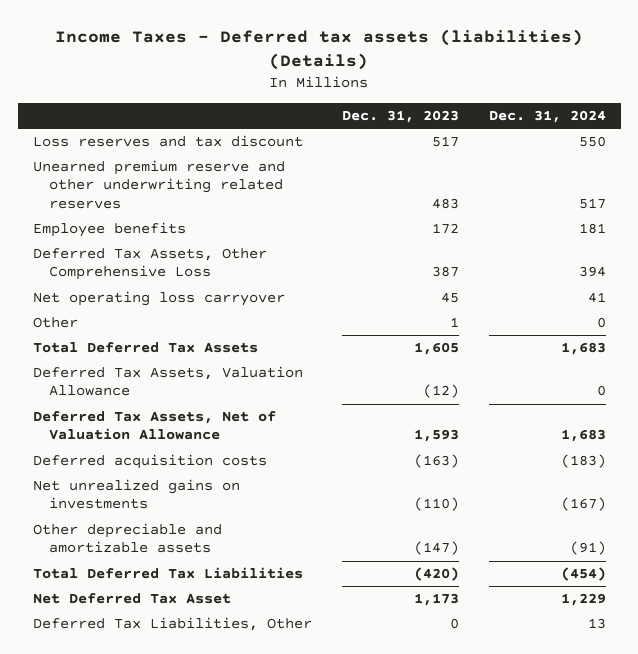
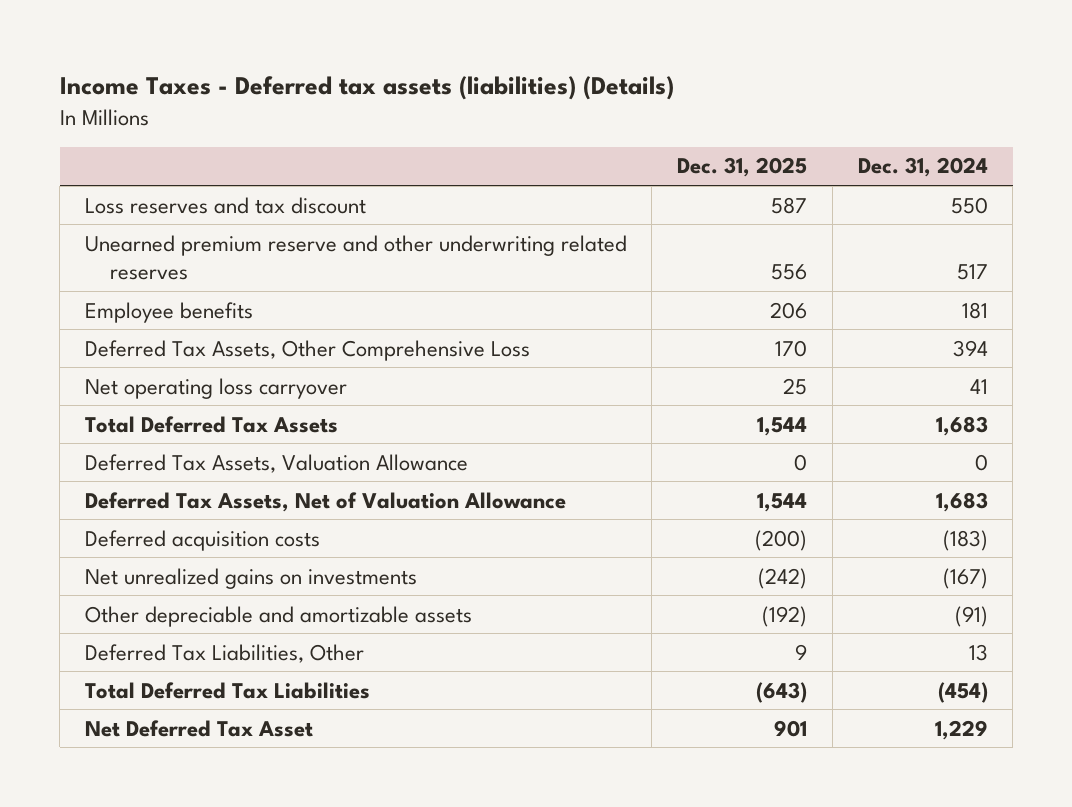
[341,110,459,124] Dec. 31, 2023 -> none
none -> [677,157,808,178] Dec. 31, 2025
[32,317,78,329] Other -> none
[32,617,312,632] Deferred Tax Liabilities, Other -> [84,643,364,663] Deferred Tax Liabilities, Other

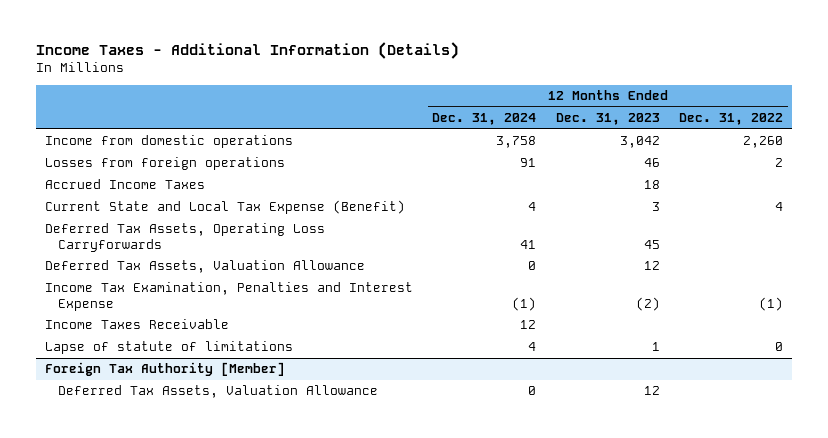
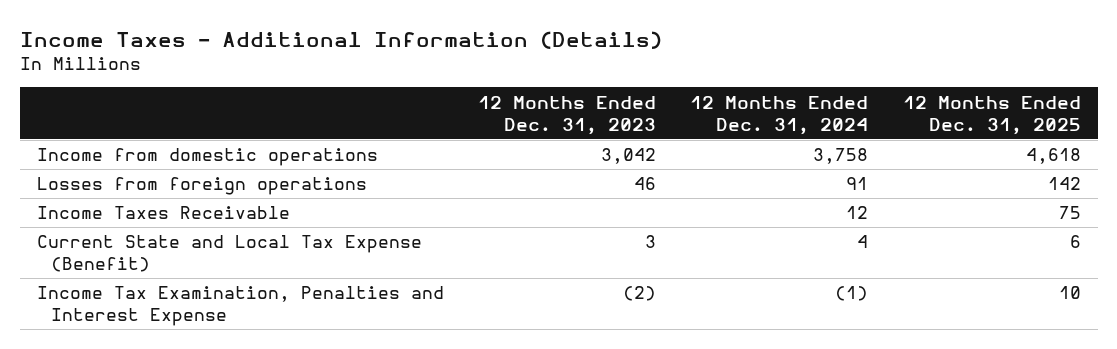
[678,113,783,126] Dec. 31, 2022 -> none
none -> [902,95,1081,135] 12 Months Ended Dec. 31, 2025
[45,179,206,190] Accrued Income Taxes -> none
[45,319,230,330] Income Taxes Receivable -> [36,206,290,220] Income Taxes Receivable
[45,223,326,252] Deferred Tax Assets, Operating Loss Carryforwards -> none
[45,260,366,274] Deferred Tax Assets, Valuation Allowance -> none
[45,341,294,355] Lapse of statute of limitations -> none
[45,362,286,377] Foreign Tax Authority [Member] -> none
[58,385,379,399] Deferred Tax Assets, Valuation Allowance -> none

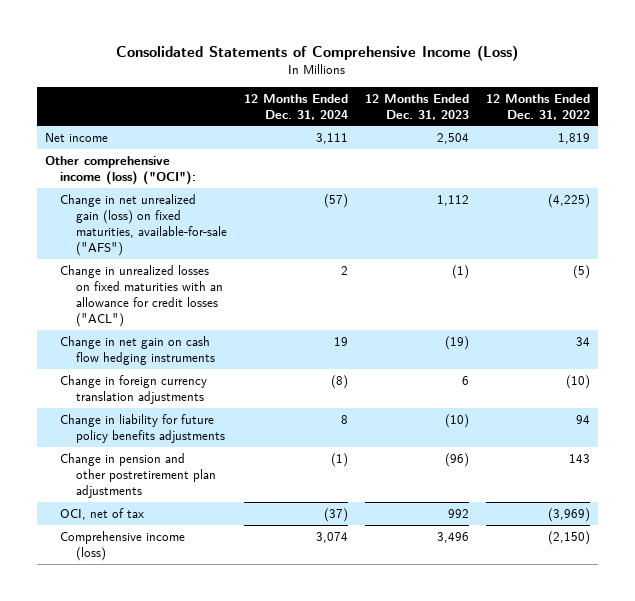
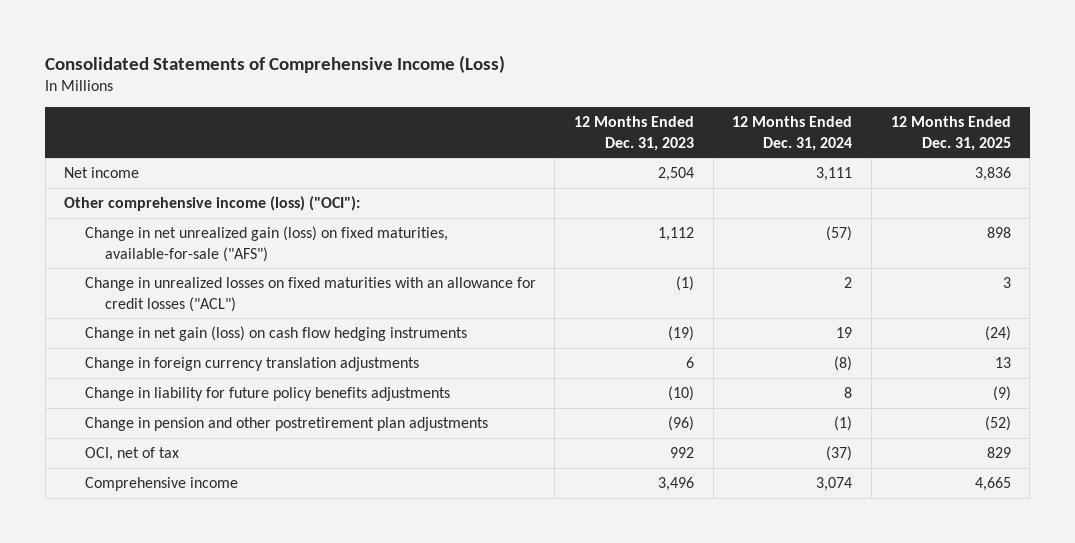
[485,93,590,120] 12 Months Ended Dec. 31, 2022 -> none
none -> [890,116,1011,151] 12 Months Ended Dec. 31, 2025
[60,335,215,365] Change in net gain on cash flow hedging instruments -> [84,326,467,342] Change in net gain (loss) on cash flow hedging instruments
[60,530,186,561] Comprehensive income (loss) -> [84,477,238,492] Comprehensive income

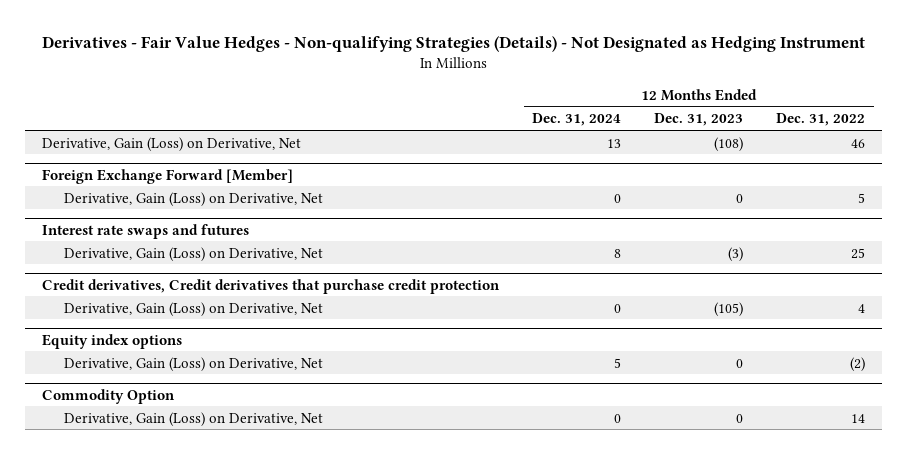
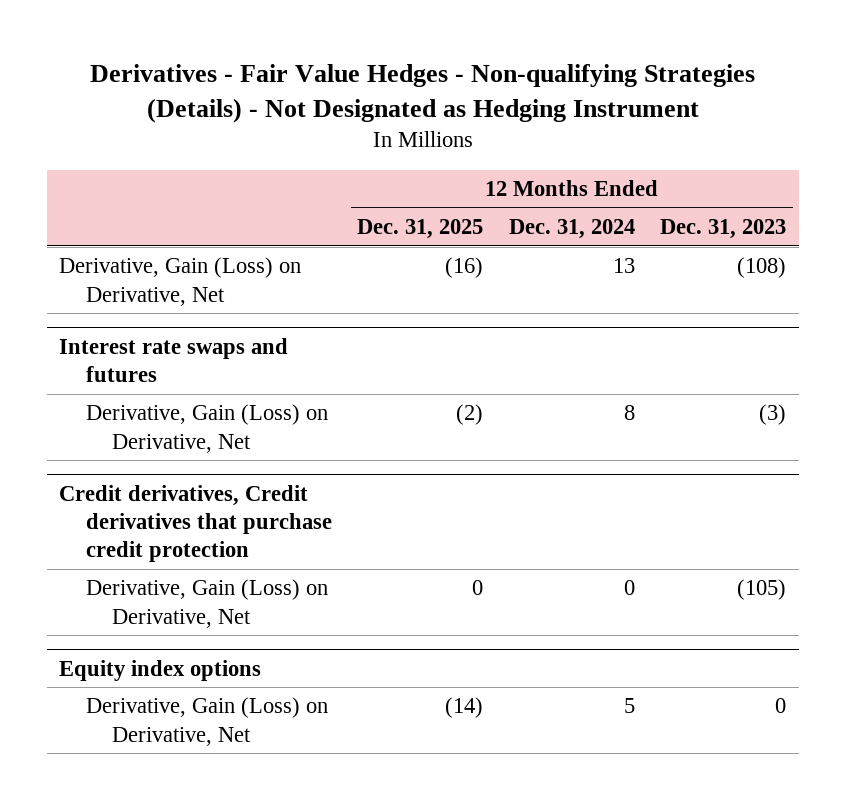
[776,113,866,127] Dec. 31, 2022 -> none
none -> [357,219,484,240] Dec. 31, 2025
[41,168,293,184] Foreign Exchange Forward [Member] -> none
[64,191,324,207] Derivative, Gain (Loss) on Derivative, Net -> none
[41,388,175,404] Commodity Option -> none
[64,411,324,427] Derivative, Gain (Loss) on Derivative, Net -> none

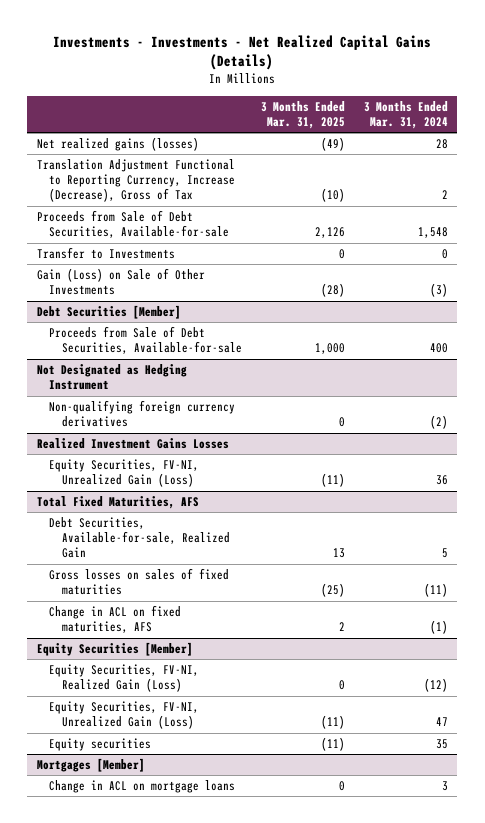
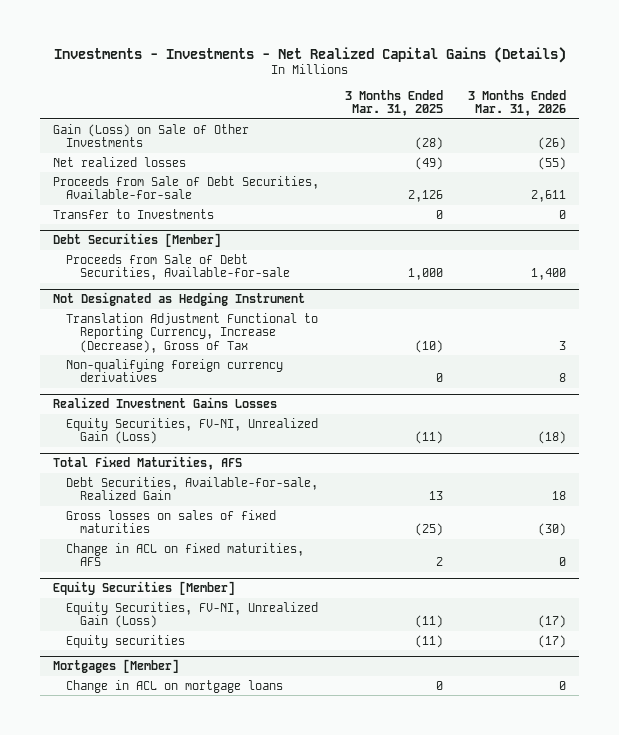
[363,100,448,130] 3 Months Ended Mar. 31, 2024 -> none
none -> [468,89,567,117] 3 Months Ended Mar. 31, 2026
[36,159,236,203] Translation Adjustment Functional to Reporting Currency, Increase (Decrease), Gross of Tax -> none
[36,268,205,296] Gain (Loss) on Sale of Other Investments -> [53,123,250,148] Gain (Loss) on Sale of Other Investments
[36,137,199,152] Net realized gains (losses) -> [53,156,187,167] Net realized losses
none -> [66,312,319,354] Translation Adjustment Functional to Reporting Currency, Increase (Decrease), Gross of Tax
[49,664,200,693] Equity Securities, FV-NI, Realized Gain (Loss) -> none

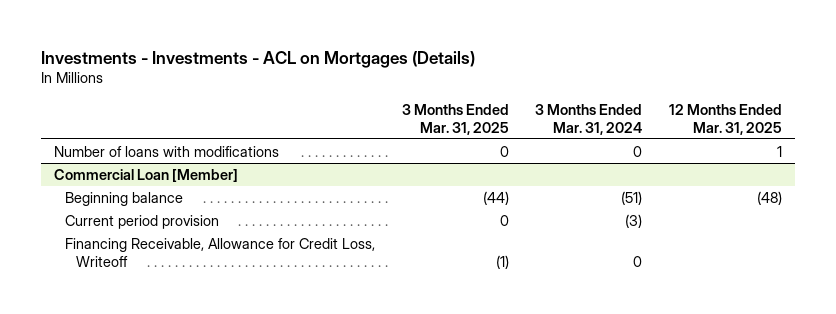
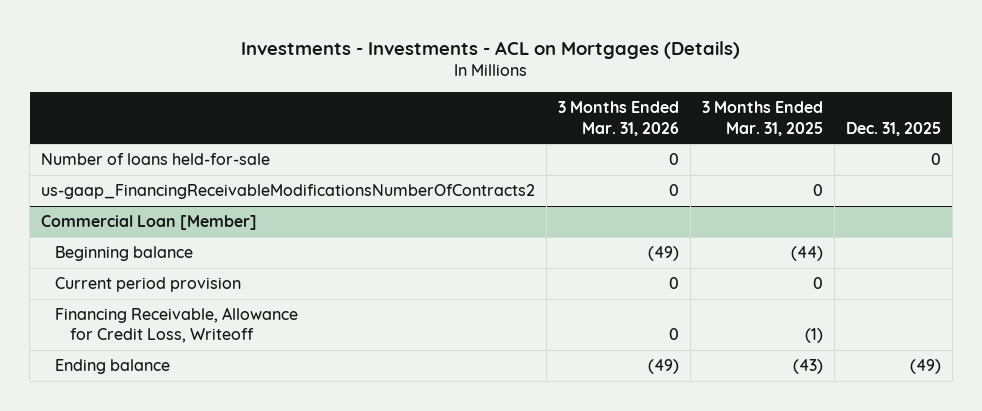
[535,103,643,135] 3 Months Ended Mar. 31, 2024 -> none
[668,103,782,135] 12 Months Ended Mar. 31, 2025 -> none
none -> [558,101,680,136] 3 Months Ended Mar. 31, 2026
none -> [846,121,942,136] Dec. 31, 2025
[53,145,279,157] Number of loans with modifications -> none
none -> [41,153,271,166] Number of loans held-for-sale
none -> [41,184,536,200] us-gaap_FinancingReceivableModificationsNumberOfContracts2
none -> [55,359,171,375] Ending balance

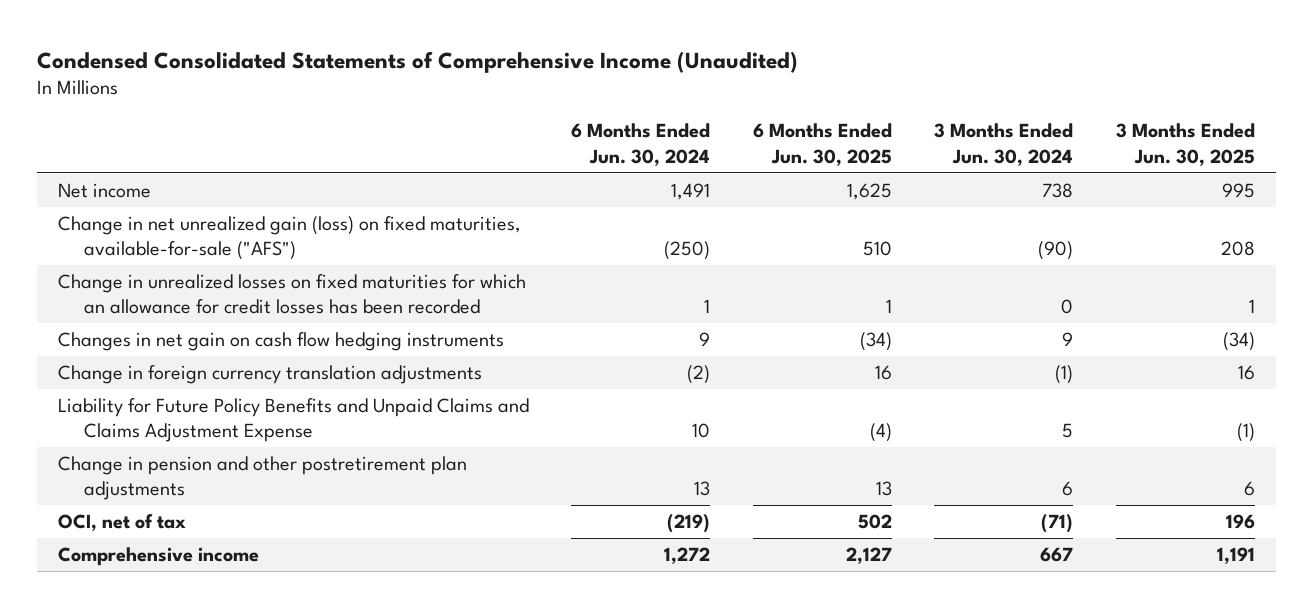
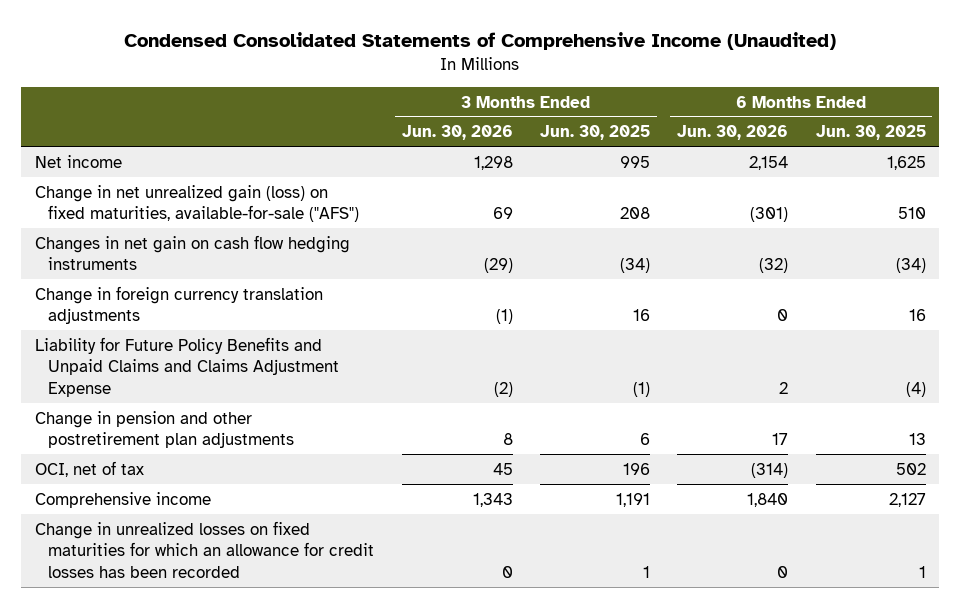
[571,123,711,166] 6 Months Ended Jun. 30, 2024 -> none
[934,123,1074,166] 3 Months Ended Jun. 30, 2024 -> none
none -> [401,125,513,141] Jun. 30, 2026
none -> [677,125,789,141] Jun. 30, 2026
[57,274,526,315] Change in unrealized losses on fixed maturities for which an allowance for credit losses has been recorded -> [34,520,375,578] Change in unrealized losses on fixed maturities for which an allowance for credit losses has been recorded

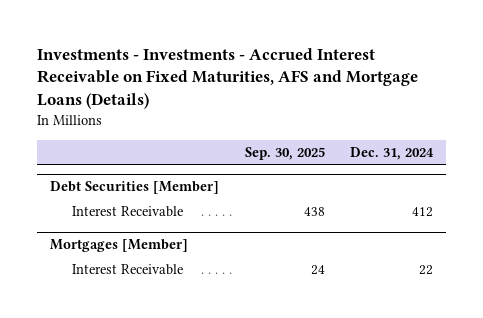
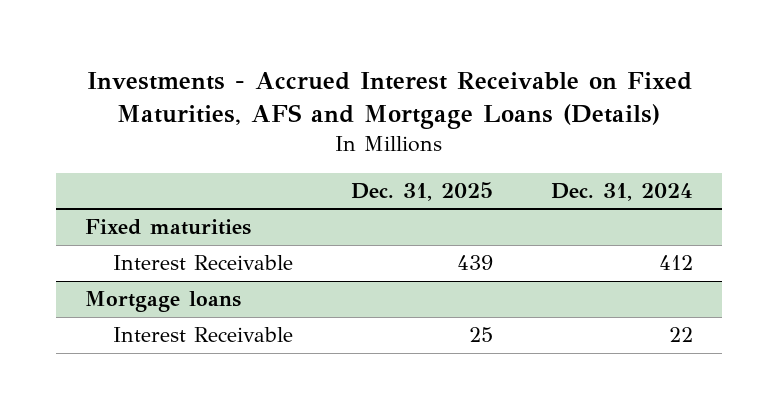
[36,47,418,110] Investments - Investments - Accrued Interest Receivable on Fixed Maturities, AFS and Mortgage Loans (Details) -> [86,72,692,130] Investments - Accrued Interest Receivable on Fixed Maturities, AFS and Mortgage Loans (Details)
[244,146,325,160] Sep. 30, 2025 -> none
none -> [350,181,493,201] Dec. 31, 2025
[49,181,219,195] Debt Securities [Member] -> [85,219,252,236] Fixed maturities
[49,239,188,253] Mortgages [Member] -> [85,291,242,313] Mortgage loans

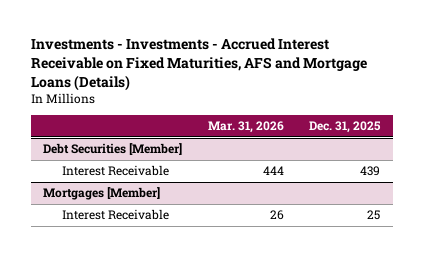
[86,72,692,130] Investments - Accrued Interest Receivable on Fixed Maturities, AFS and Mortgage Loans (Details) -> [30,38,367,91] Investments - Investments - Accrued Interest Receivable on Fixed Maturities, AFS and Mortgage Loans (Details)
[550,182,693,201] Dec. 31, 2024 -> none
none -> [207,121,284,134] Mar. 31, 2026
[85,219,252,236] Fixed maturities -> [43,143,183,156] Debt Securities [Member]
[85,291,242,313] Mortgage loans -> [43,187,161,201] Mortgages [Member]

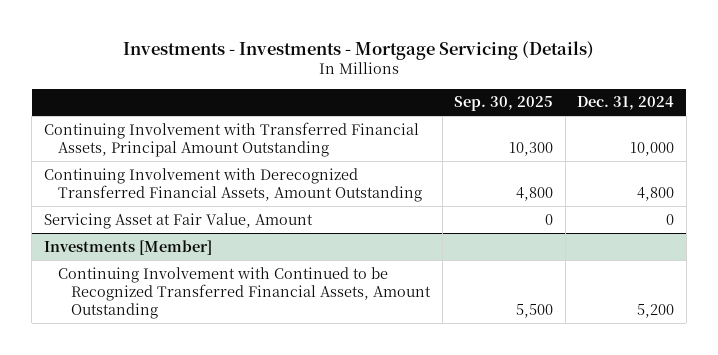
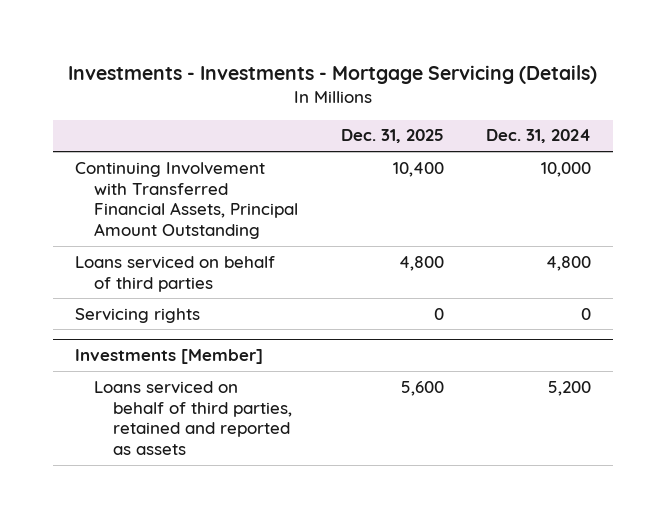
[454,96,554,112] Sep. 30, 2025 -> none
none -> [340,129,444,144] Dec. 31, 2025
[43,167,422,202] Continuing Involvement with Derecognized Transferred Financial Assets, Amount Outstanding -> [74,255,275,292] Loans serviced on behalf of third parties
[43,212,313,229] Servicing Asset at Fair Value, Amount -> [74,307,200,323] Servicing rights
[57,266,432,319] Continuing Involvement with Continued to be Recognized Transferred Financial Assets, Amount Outstanding -> [93,380,292,456] Loans serviced on behalf of third parties, retained and reported as assets

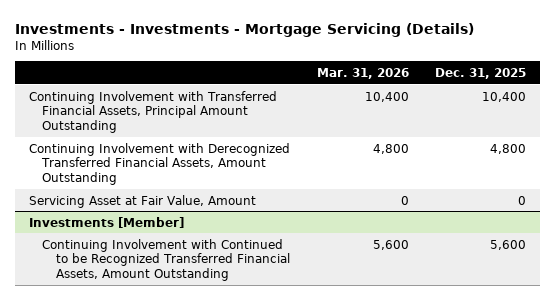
[486,129,592,144] Dec. 31, 2024 -> none
none -> [316,67,409,79] Mar. 31, 2026
[74,255,275,292] Loans serviced on behalf of third parties -> [28,142,290,185] Continuing Involvement with Derecognized Transferred Financial Assets, Amount Outstanding
[74,307,200,323] Servicing rights -> [28,194,256,208] Servicing Asset at Fair Value, Amount
[93,380,292,456] Loans serviced on behalf of third parties, retained and reported as assets -> [42,238,290,281] Continuing Involvement with Continued to be Recognized Transferred Financial Assets, Amount Outstanding

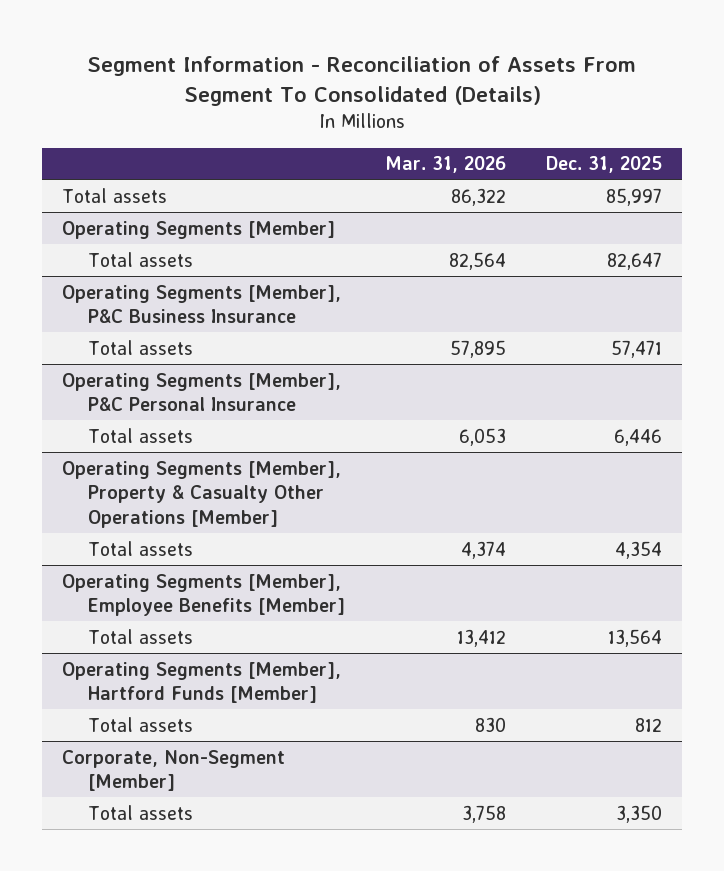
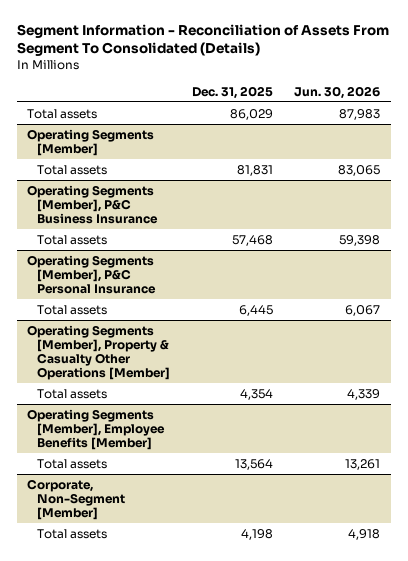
[385,156,507,174] Mar. 31, 2026 -> none
none -> [294,85,381,99] Jun. 30, 2026
[605,187,662,206] 85,997 -> [229,108,273,120] 86,029
[606,251,662,270] 82,647 -> [236,164,273,176] 81,831
[610,339,662,358] 57,471 -> [231,234,273,246] 57,468
[613,428,662,446] 6,446 -> [238,304,273,316] 6,445
[61,661,341,704] Operating Segments [Member], Hartford Funds [Member] -> none
[88,716,194,732] Total assets -> none
[615,804,662,823] 3,350 -> [240,528,273,540] 4,198

